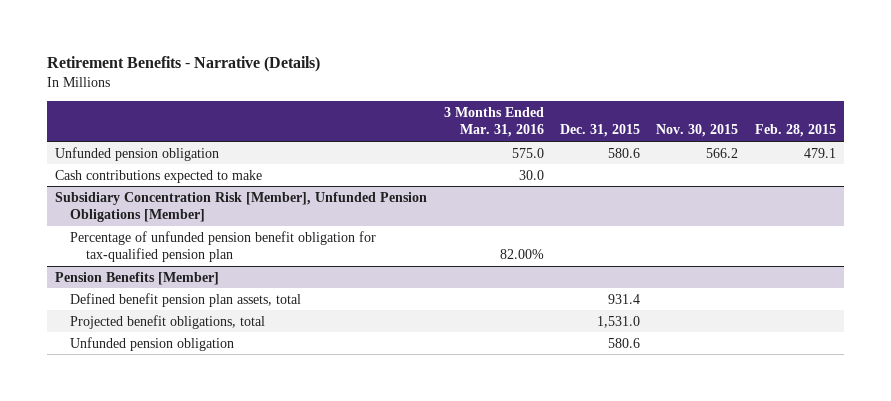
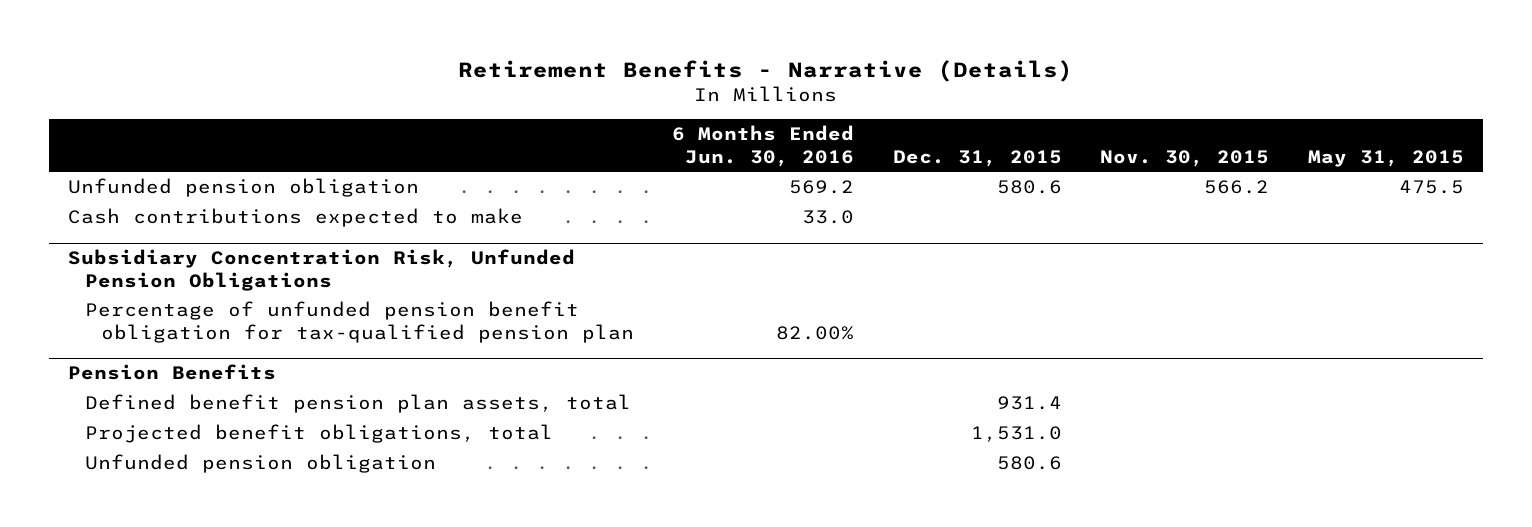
[443,106,544,138] 3 Months Ended Mar. 31, 2016 -> none
[754,124,836,138] Feb. 28, 2015 -> none
none -> [672,125,855,167] 6 Months Ended Jun. 30, 2016
none -> [1307,149,1464,167] May 31, 2015
[55,191,428,223] Subsidiary Concentration Risk [Member], Unfunded Pension Obligations [Member] -> [68,249,576,291] Subsidiary Concentration Risk, Unfunded Pension Obligations
[55,271,220,285] Pension Benefits [Member] -> [68,364,277,381] Pension Benefits

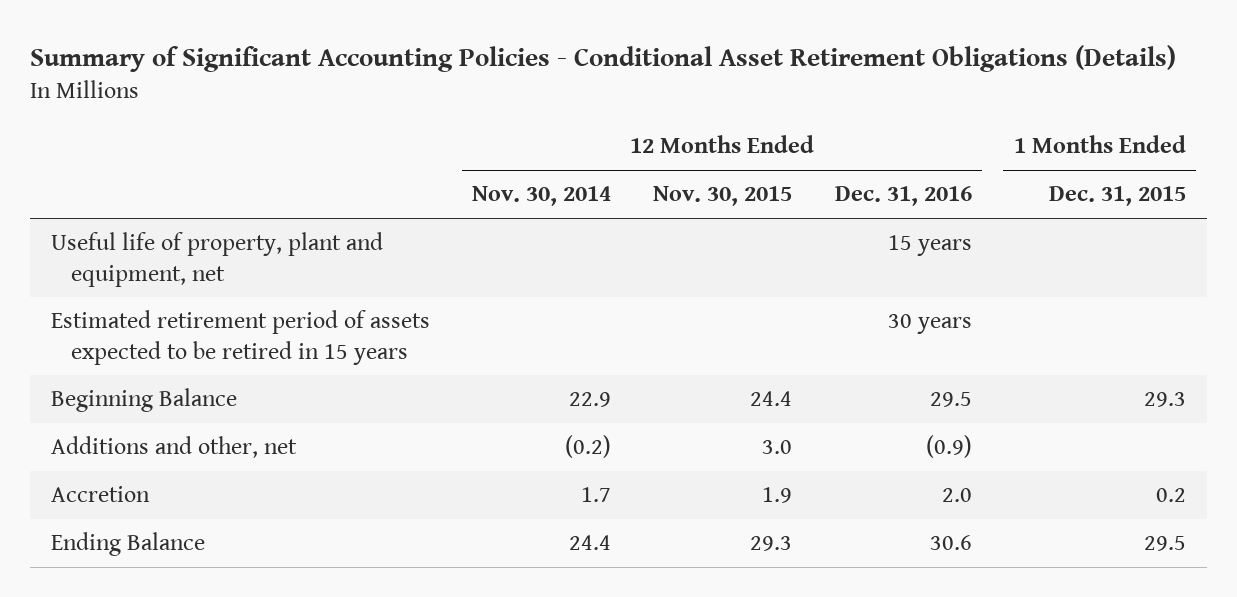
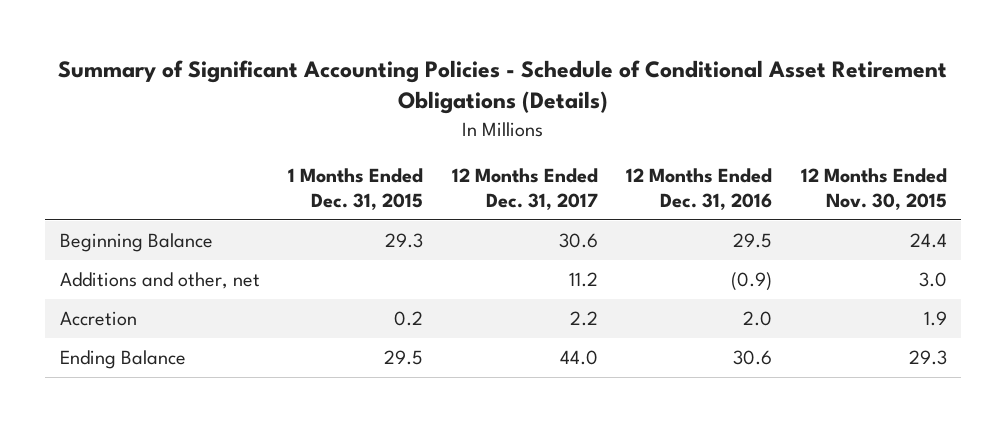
[29,45,1176,73] Summary of Significant Accounting Policies - Conditional Asset Retirement Obligations (Details) -> [58,59,948,115] Summary of Significant Accounting Policies - Schedule of Conditional Asset Retirement Obligations (Details)
[472,186,612,207] Nov. 30, 2014 -> none
none -> [451,167,598,211] 12 Months Ended Dec. 31, 2017
[50,232,383,287] Useful life of property, plant and equipment, net -> none
[50,310,430,365] Estimated retirement period of assets expected to be retired in 15 years -> none

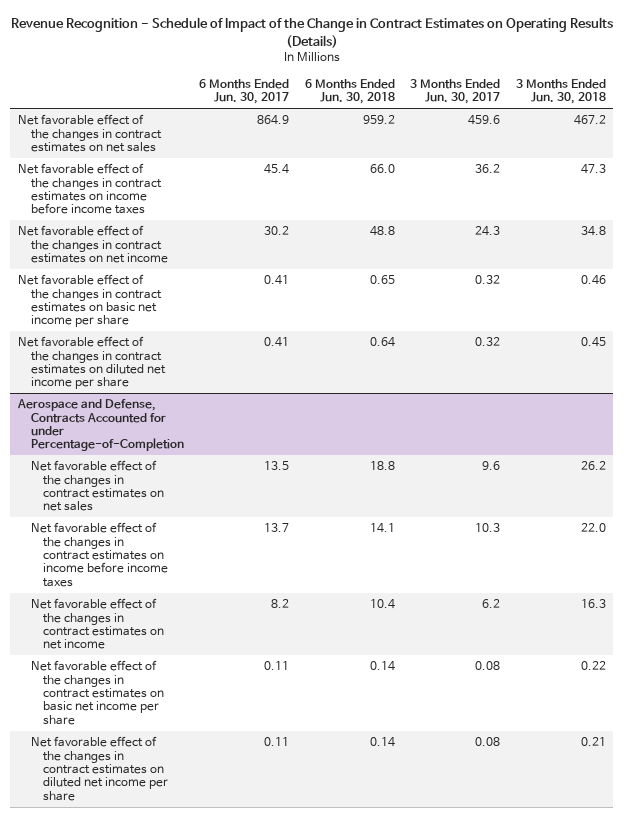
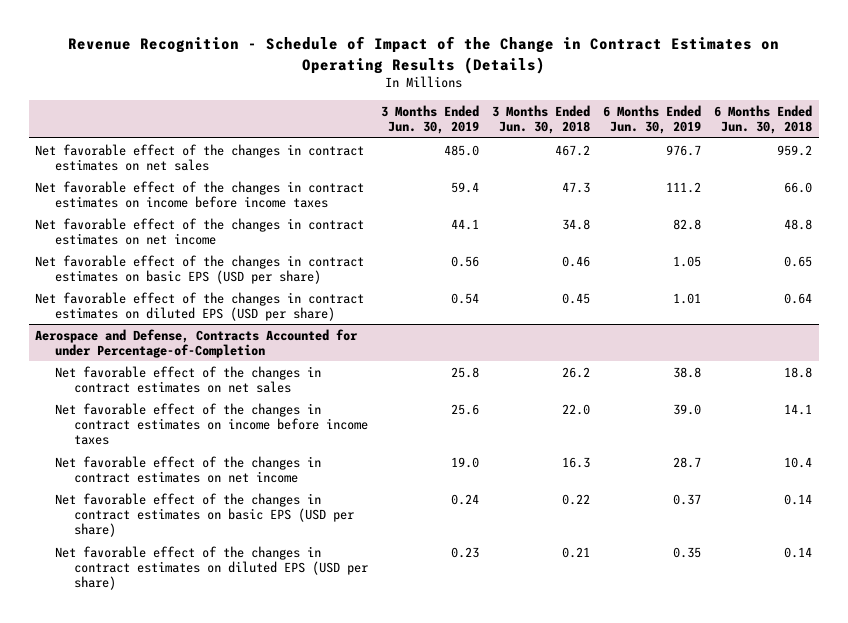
[199,78,290,105] 6 Months Ended Jun. 30, 2017 -> none
[410,78,501,105] 3 Months Ended Jun. 30, 2017 -> none
none -> [380,104,479,135] 3 Months Ended Jun. 30, 2019
none -> [602,104,701,135] 6 Months Ended Jun. 30, 2019
[18,274,162,328] Net favorable effect of the changes in contract estimates on basic net income per share -> [35,254,365,284] Net favorable effect of the changes in contract estimates on basic EPS (USD per share)
[18,336,166,390] Net favorable effect of the changes in contract estimates on diluted net income per share -> [35,291,365,321] Net favorable effect of the changes in contract estimates on diluted EPS (USD per share)
[30,660,165,725] Net favorable effect of the changes in contract estimates on basic net income per share -> [54,492,354,538] Net favorable effect of the changes in contract estimates on basic EPS (USD per share)
[30,736,169,801] Net favorable effect of the changes in contract estimates on diluted net income per share -> [54,545,368,591] Net favorable effect of the changes in contract estimates on diluted EPS (USD per share)

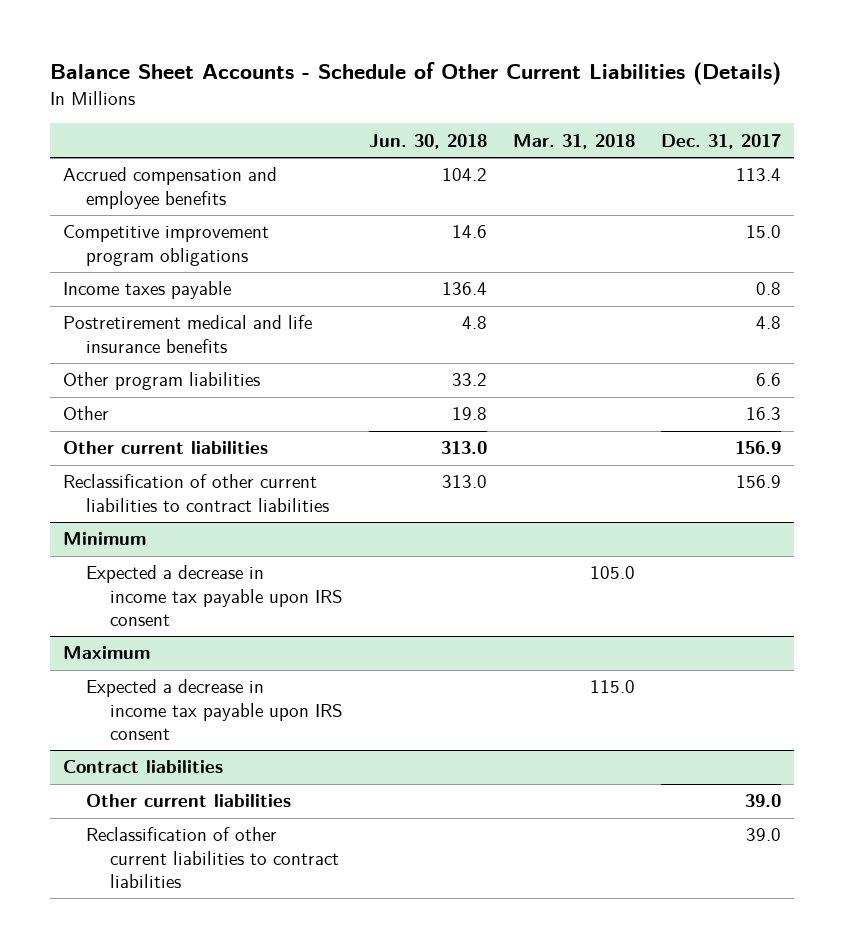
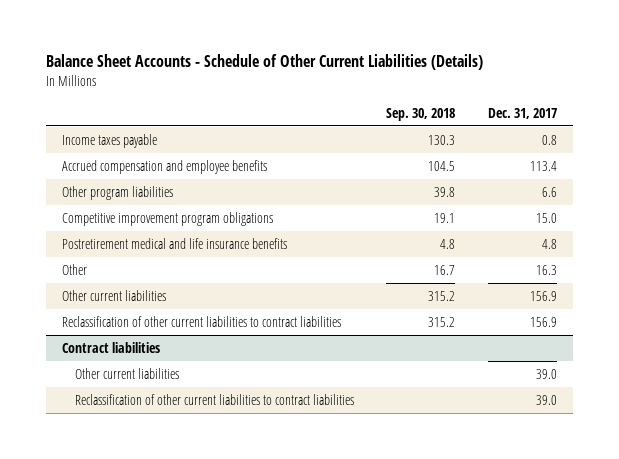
[368,133,487,149] Jun. 30, 2018 -> none
[512,133,635,149] Mar. 31, 2018 -> none
none -> [386,107,456,121] Sep. 30, 2018
[63,281,232,300] Income taxes payable -> [61,133,157,148] Income taxes payable
[63,372,261,391] Other program liabilities -> [61,185,173,200] Other program liabilities
[63,532,147,546] Minimum -> none
[86,565,343,627] Expected a decrease in income tax payable upon IRS consent -> none
[63,646,151,660] Maximum -> none
[86,679,343,741] Expected a decrease in income tax payable upon IRS consent -> none

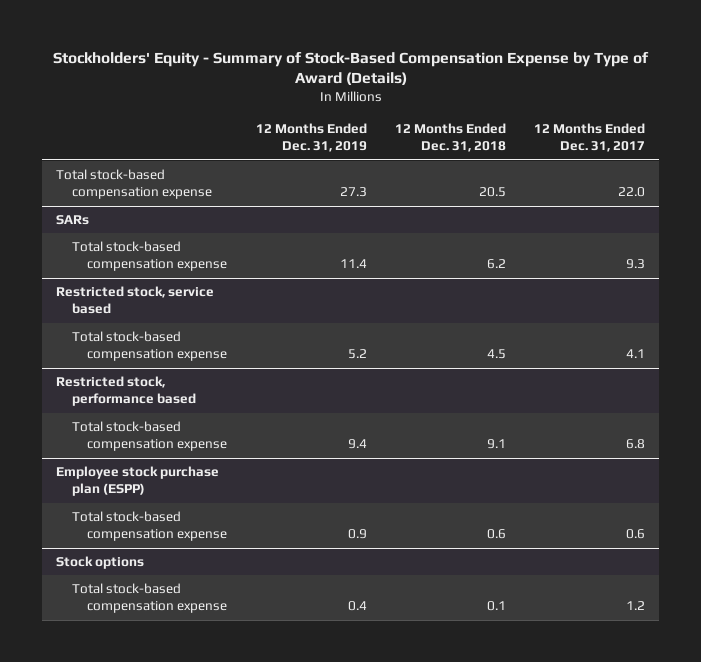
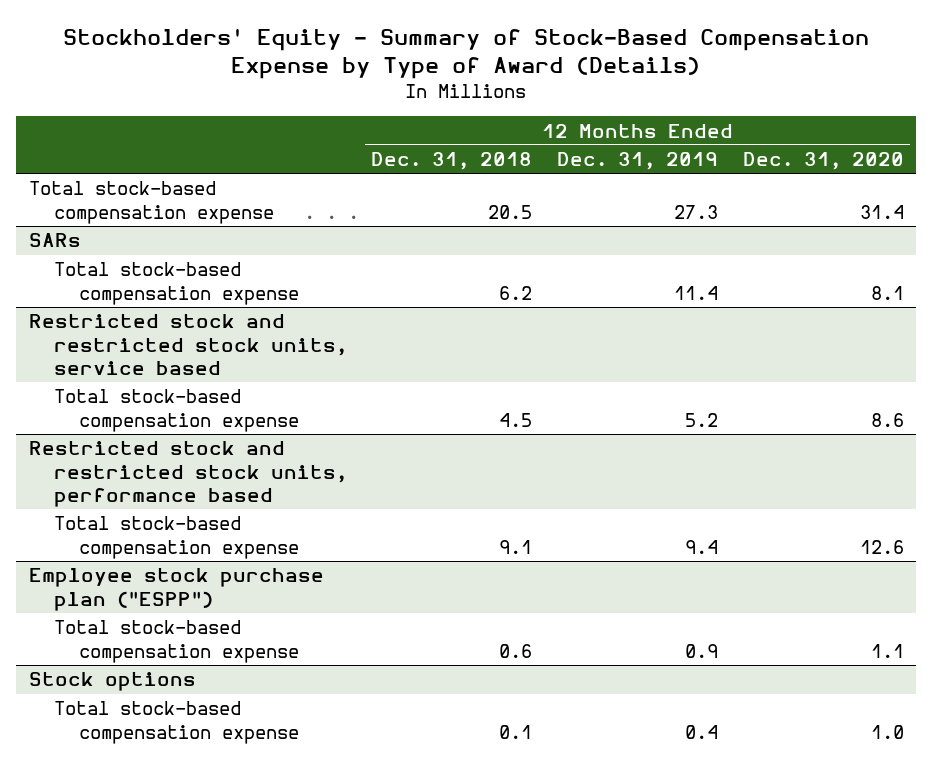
[533,122,645,153] 12 Months Ended Dec. 31, 2017 -> none
none -> [742,152,904,171] Dec. 31, 2020
[56,286,215,315] Restricted stock, service based -> [28,314,347,376] Restricted stock and restricted stock units, service based
[56,376,196,407] Restricted stock, performance based -> [28,441,347,508] Restricted stock and restricted stock units, performance based
[56,466,220,497] Employee stock purchase plan (ESPP) -> [28,568,324,611] Employee stock purchase plan ("ESPP")

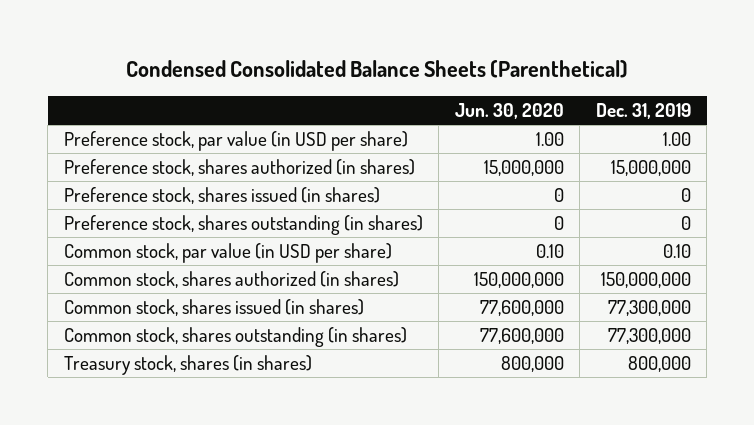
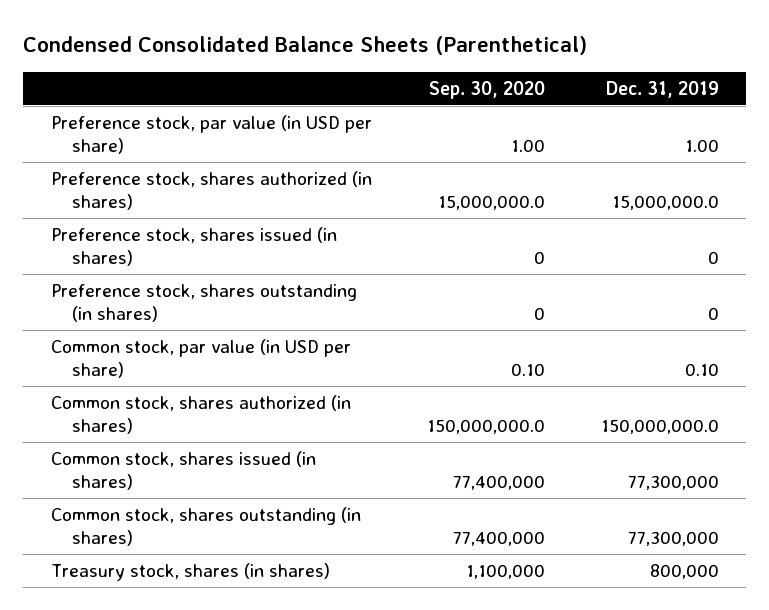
[454,103,564,120] Jun. 30, 2020 -> none
none -> [429,80,546,99] Sep. 30, 2020
[610,160,691,177] 15,000,000 -> [611,195,719,211] 15,000,000.0
[600,272,691,289] 150,000,000 -> [600,419,719,435] 150,000,000.0

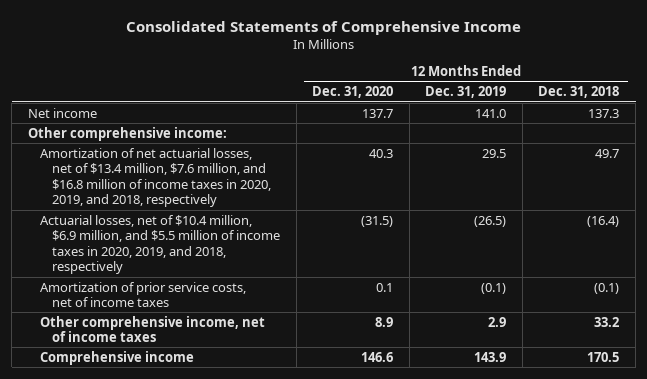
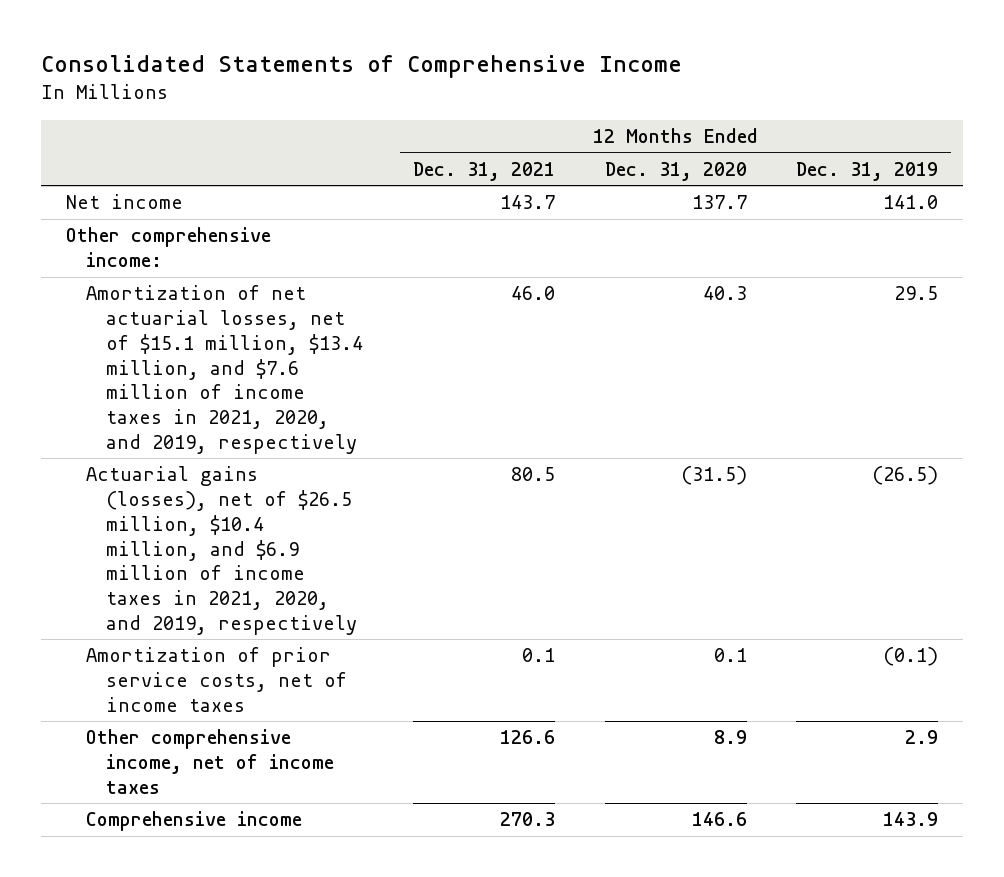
[538,86,620,99] Dec. 31, 2018 -> none
none -> [412,161,555,181] Dec. 31, 2021
[39,147,272,208] Amortization of net actuarial losses, net of $13.4 million, $7.6 million, and $16.8 million of income taxes in 2020, 2019, and 2018, respectively -> [85,285,364,454] Amortization of net actuarial losses, net of $15.1 million, $13.4 million, and $7.6 million of income taxes in 2021, 2020, and 2019, respectively
[39,214,281,275] Actuarial losses, net of $10.4 million, $6.9 million, and $5.5 million of income taxes in 2020, 2019, and 2018, respectively -> [85,466,358,635] Actuarial gains (losses), net of $26.5 million, $10.4 million, and $6.9 million of income taxes in 2021, 2020, and 2019, respectively

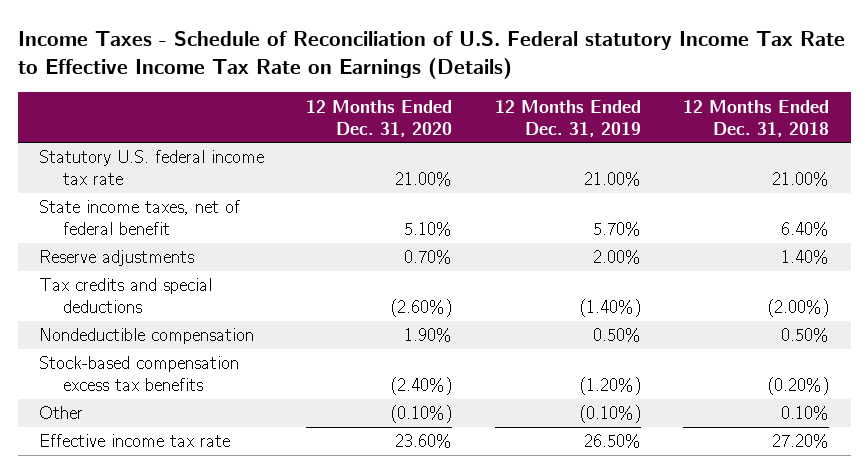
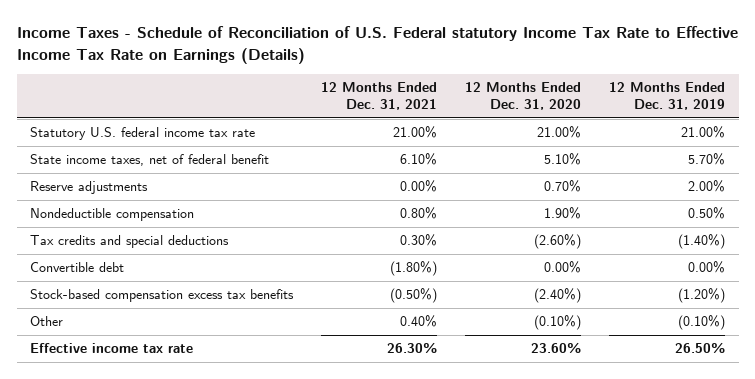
[683,99,830,137] 12 Months Ended Dec. 31, 2018 -> none
none -> [321,82,438,111] 12 Months Ended Dec. 31, 2021
[39,278,213,314] Tax credits and special deductions -> [30,235,230,249] Tax credits and special deductions
none -> [30,262,125,273] Convertible debt

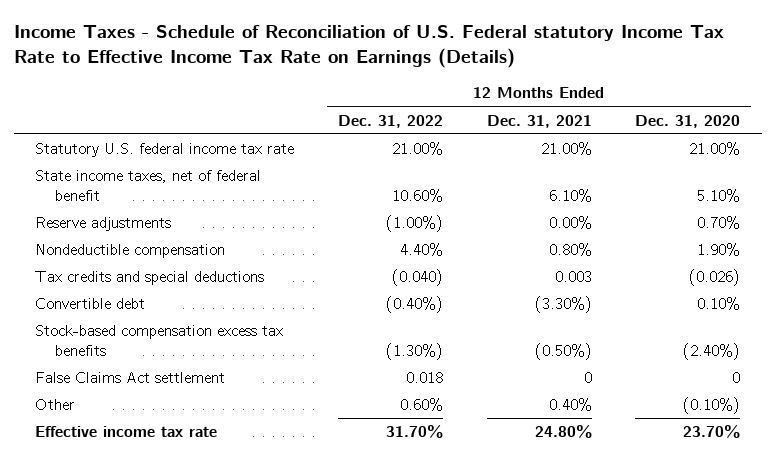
[608,82,725,111] 12 Months Ended Dec. 31, 2019 -> none
none -> [337,114,443,128] Dec. 31, 2022
[400,234,438,247] 0.30% -> [554,271,592,283] 0.003
[534,234,582,250] (2.60%) -> [689,269,741,287] (0.026)
[390,261,438,277] (1.80%) -> [534,296,592,314] (3.30%)
[544,261,582,274] 0.00% -> [697,297,741,311] 0.10%
none -> [35,372,226,384] False Claims Act settlement
[387,342,438,354] 26.30% -> [534,425,592,439] 24.80%
[531,342,582,354] 23.60% -> [683,425,741,439] 23.70%

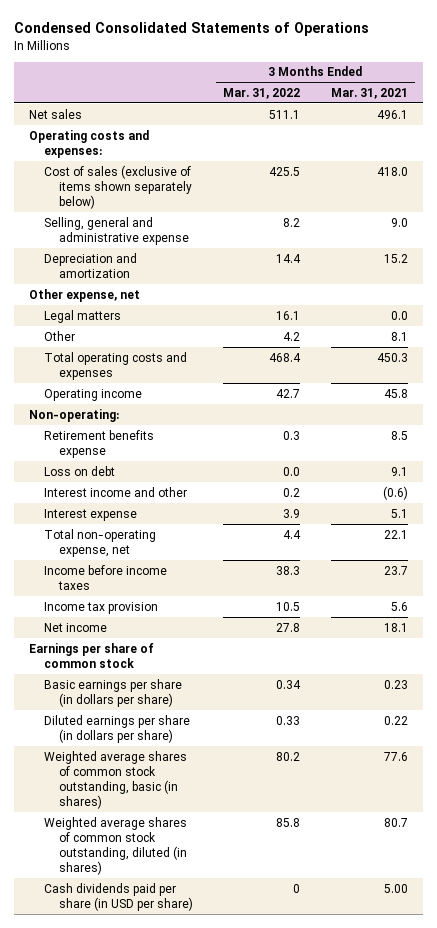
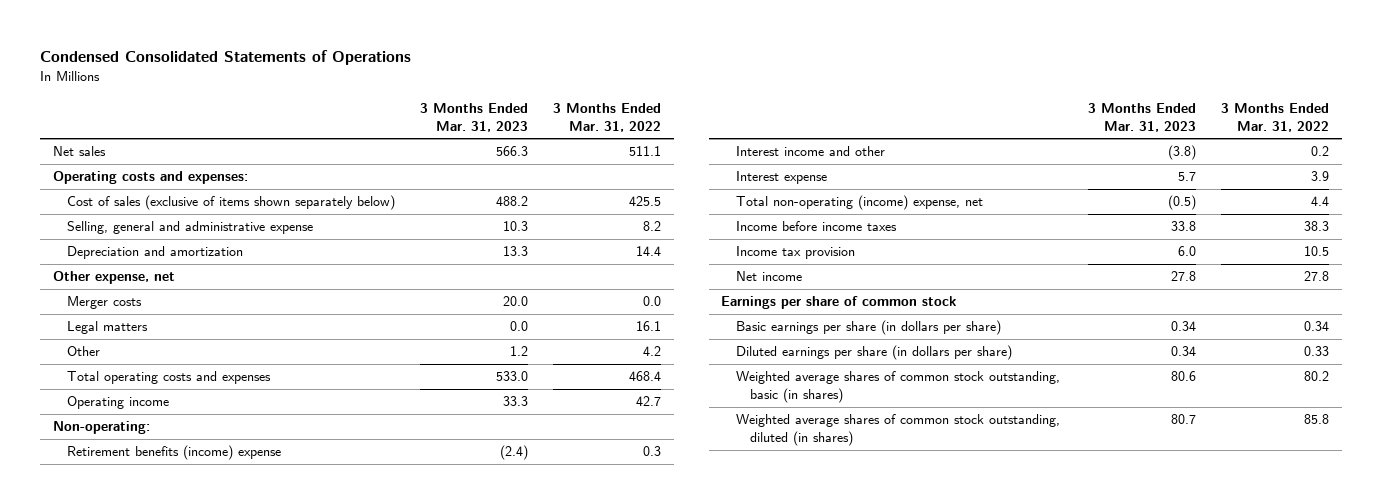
[330,88,408,100] Mar. 31, 2021 -> none
none -> [420,102,529,132] 3 Months Ended Mar. 31, 2023
none -> [67,296,143,310] Merger costs
[44,465,116,476] Loss on debt -> none
[44,429,155,458] Retirement benefits expense -> [67,445,282,461] Retirement benefits (income) expense
[44,528,157,557] Total non-operating expense, net -> [735,195,983,211] Total non-operating (income) expense, net
[44,882,193,911] Cash dividends paid per share (in USD per share) -> none

